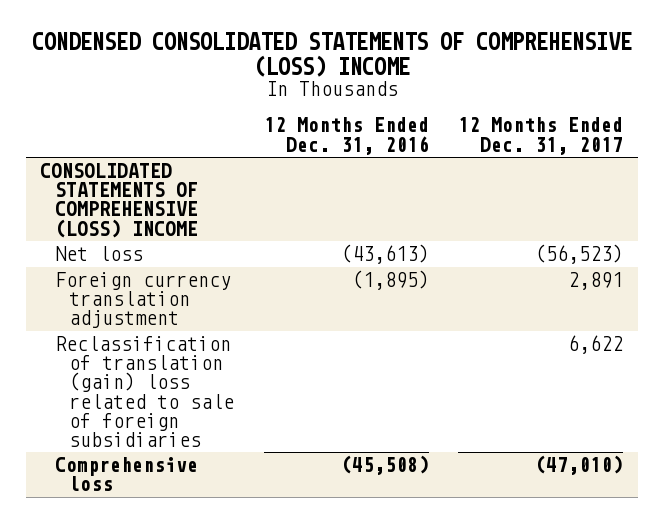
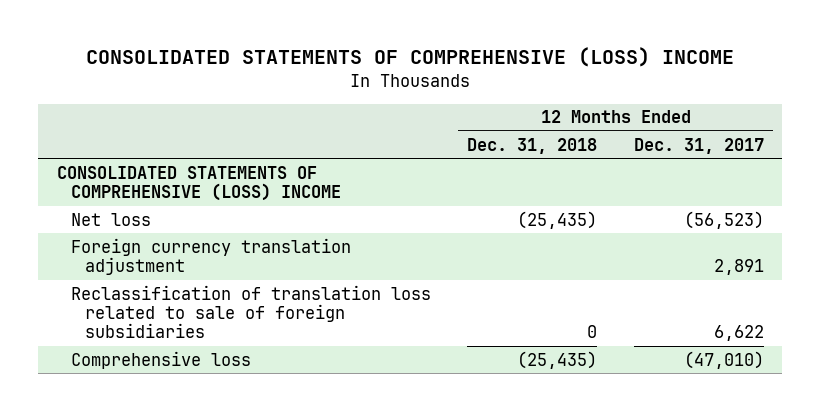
[31,32,632,77] CONDENSED CONSOLIDATED STATEMENTS OF COMPREHENSIVE (LOSS) INCOME -> [86,47,735,68] CONSOLIDATED STATEMENTS OF COMPREHENSIVE (LOSS) INCOME
[263,117,429,155] 12 Months Ended Dec. 31, 2016 -> none
none -> [467,137,598,154] Dec. 31, 2018
[54,336,235,447] Reclassification of translation (gain) loss related to sale of foreign subsidiaries -> [70,284,431,339] Reclassification of translation loss related to sale of foreign subsidiaries

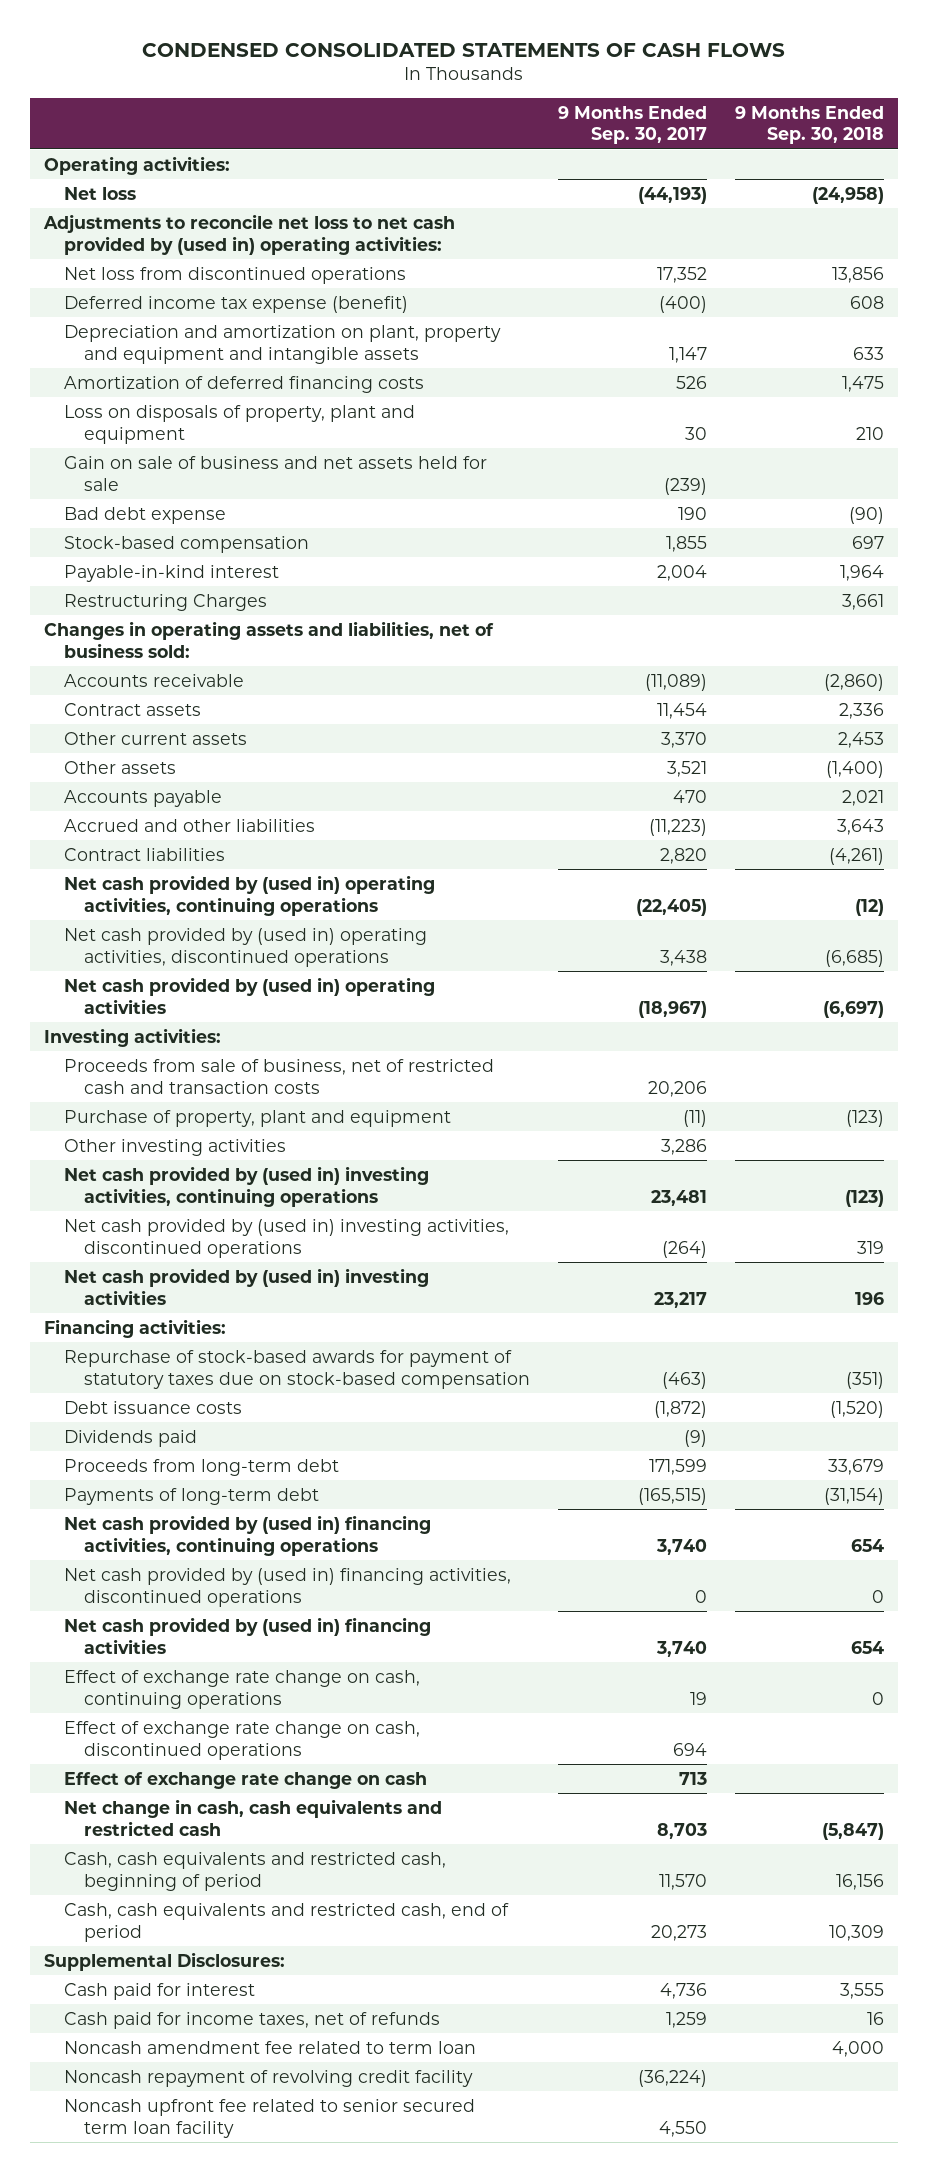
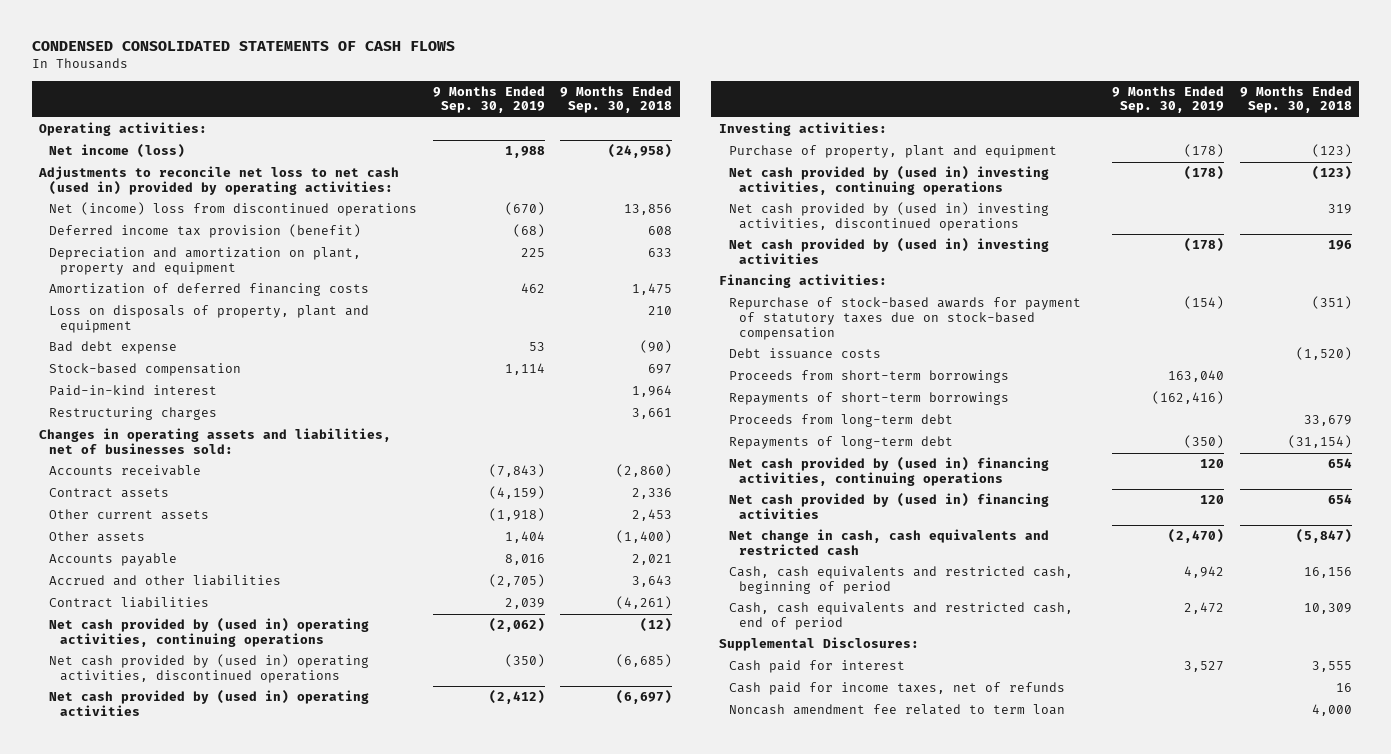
[557,105,707,145] 9 Months Ended Sep. 30, 2017 -> none
none -> [432,85,545,114] 9 Months Ended Sep. 30, 2019
[63,186,136,200] Net loss -> [49,144,186,159] Net income (loss)
[42,213,455,255] Adjustments to reconcile net loss to net cash provided by (used in) operating activities: -> [38,166,400,195] Adjustments to reconcile net loss to net cash (used in) provided by operating activities:
[63,266,406,284] Net loss from discontinued operations -> [49,202,418,217] Net (income) loss from discontinued operations
[63,295,408,313] Deferred income tax expense (benefit) -> [49,224,362,239] Deferred income tax provision (benefit)
[63,324,501,364] Depreciation and amortization on plant, property and equipment and intangible assets -> [49,247,362,275] Depreciation and amortization on plant, property and equipment
[63,455,487,491] Gain on sale of business and net assets held for sale -> none
[63,564,279,582] Payable-in-kind interest -> [49,385,218,397] Paid-in-kind interest
[63,593,267,611] Restructuring Charges -> [49,407,218,421] Restructuring charges
[43,620,494,658] Changes in operating assets and liabilities, net of business sold: -> [39,428,392,454] Changes in operating assets and liabilities, net of businesses sold:
[63,1058,494,1094] Proceeds from sale of business, net of restricted cash and transaction costs -> none
[63,1138,286,1156] Other investing activities -> none
[63,1429,197,1447] Dividends paid -> none
none -> [728,370,1009,384] Proceeds from short-term borrowings
none -> [728,392,1009,406] Repayments of short-term borrowings
[63,1487,319,1505] Payments of long-term debt -> [728,436,953,450] Repayments of long-term debt
[63,1567,511,1607] Net cash provided by (used in) financing activities, discontinued operations -> none
[63,1669,420,1709] Effect of exchange rate change on cash, continuing operations -> none
[63,1720,420,1760] Effect of exchange rate change on cash, discontinued operations -> none
[63,1771,427,1789] Effect of exchange rate change on cash -> none
[63,2069,473,2087] Noncash repayment of revolving credit facility -> none
[63,2098,475,2138] Noncash upfront fee related to senior secured term loan facility -> none

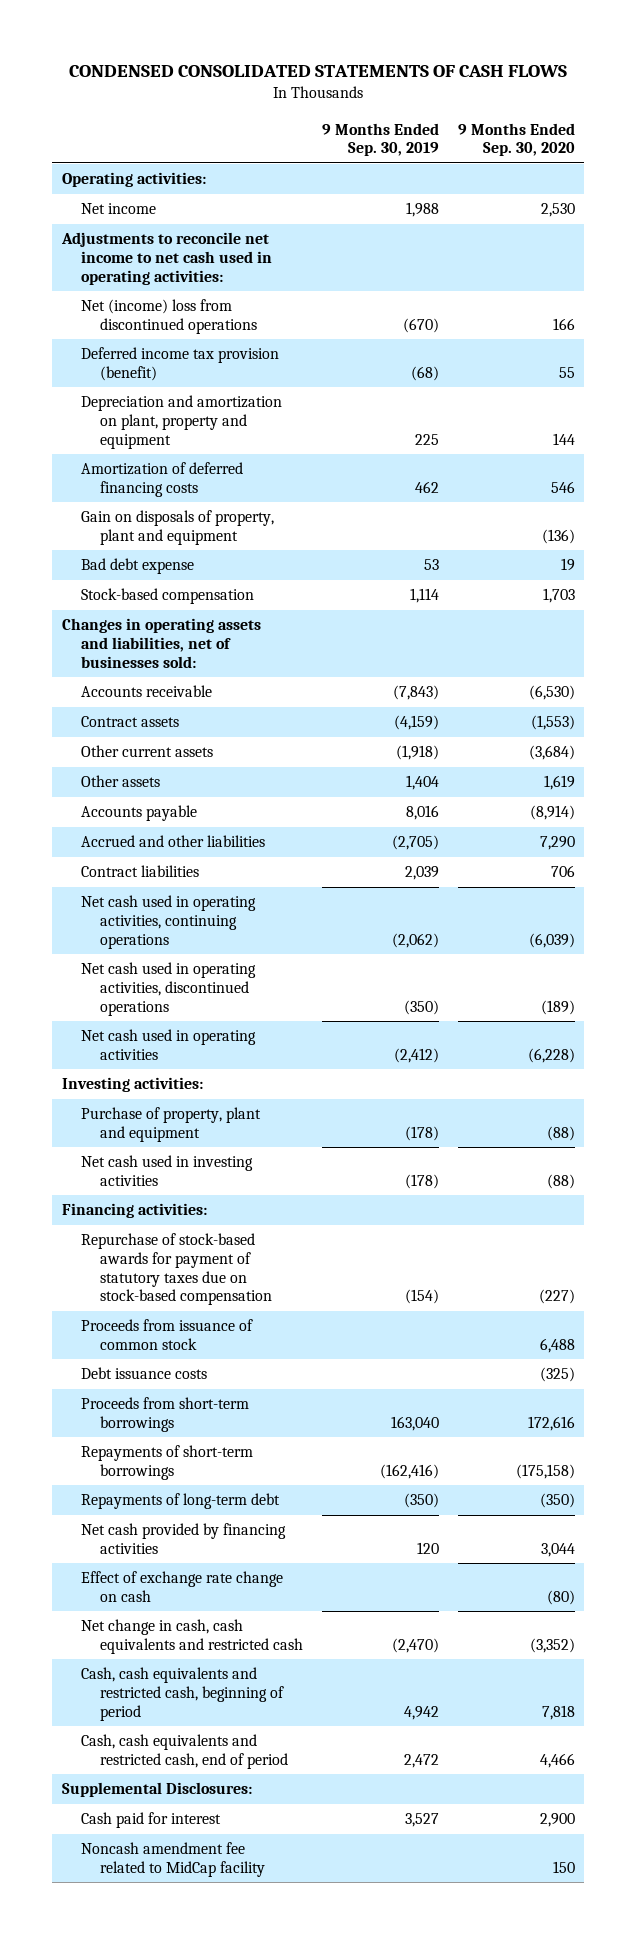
[560,85,673,114] 9 Months Ended Sep. 30, 2018 -> none
none -> [457,122,575,157] 9 Months Ended Sep. 30, 2020
[49,144,186,159] Net income (loss) -> [80,203,156,215] Net income
[38,166,400,195] Adjustments to reconcile net loss to net cash (used in) provided by operating activities: -> [60,232,272,285] Adjustments to reconcile net income to net cash used in operating activities:
[49,305,370,333] Loss on disposals of property, plant and equipment -> [80,510,274,545] Gain on disposals of property, plant and equipment
[49,385,218,397] Paid-in-kind interest -> none
[49,407,218,421] Restructuring charges -> none
[49,618,370,647] Net cash provided by (used in) operating activities, continuing operations -> [80,895,256,949] Net cash used in operating activities, continuing operations
[49,654,370,683] Net cash provided by (used in) operating activities, discontinued operations -> [80,962,256,1016] Net cash used in operating activities, discontinued operations
[49,690,370,716] Net cash provided by (used in) operating activities -> [80,1029,256,1060] Net cash used in operating activities
[728,166,1049,195] Net cash provided by (used in) investing activities, continuing operations -> none
[728,202,1049,231] Net cash provided by (used in) investing activities, discontinued operations -> none
[728,238,1049,264] Net cash provided by (used in) investing activities -> [80,1155,253,1186] Net cash used in investing activities
none -> [80,1319,253,1350] Proceeds from issuance of common stock
[728,414,953,428] Proceeds from long-term debt -> none
[728,457,1049,486] Net cash provided by (used in) financing activities, continuing operations -> none
[728,493,1049,519] Net cash provided by (used in) financing activities -> [80,1523,286,1554] Net cash provided by financing activities
none -> [80,1571,283,1602] Effect of exchange rate change on cash
[728,682,1065,696] Cash paid for income taxes, net of refunds -> none
[728,704,1065,716] Noncash amendment fee related to term loan -> [80,1842,265,1877] Noncash amendment fee related to MidCap facility

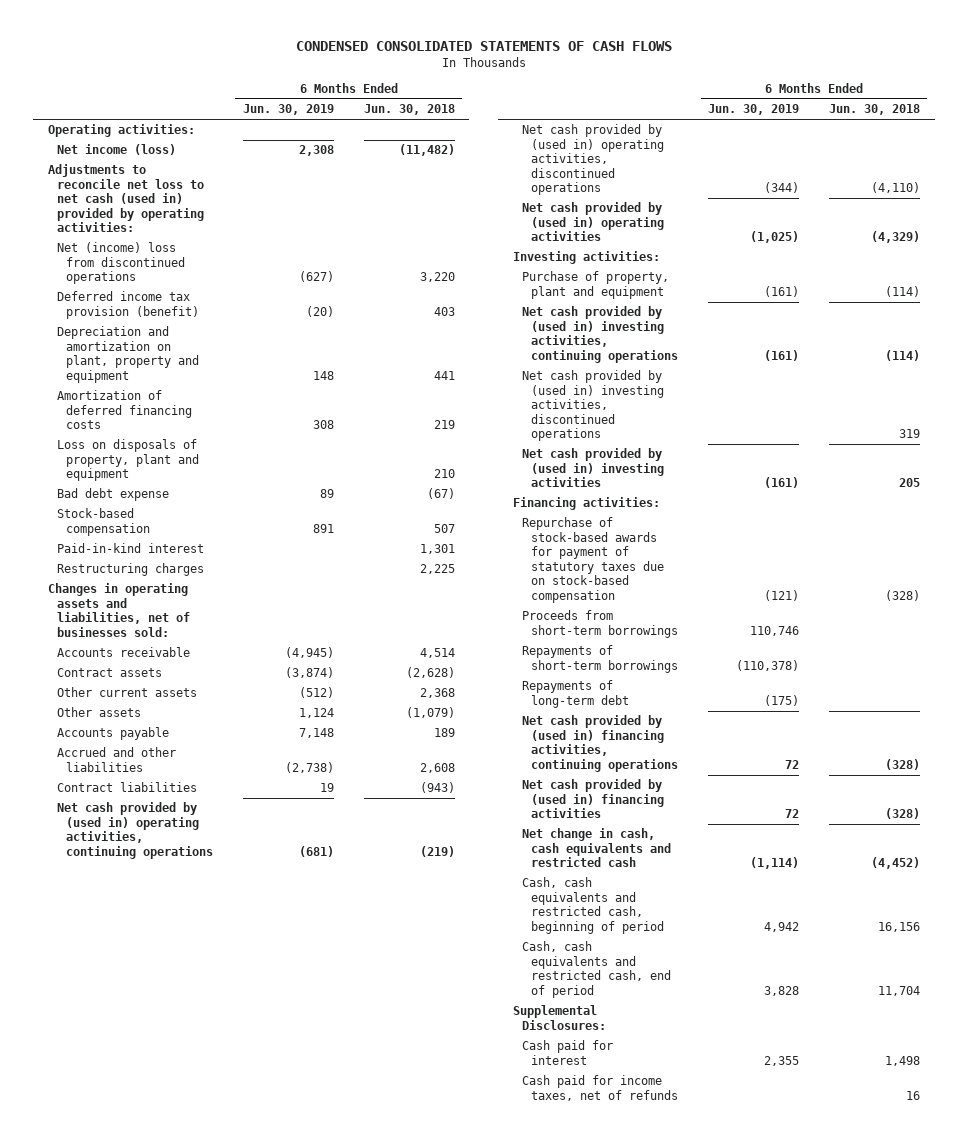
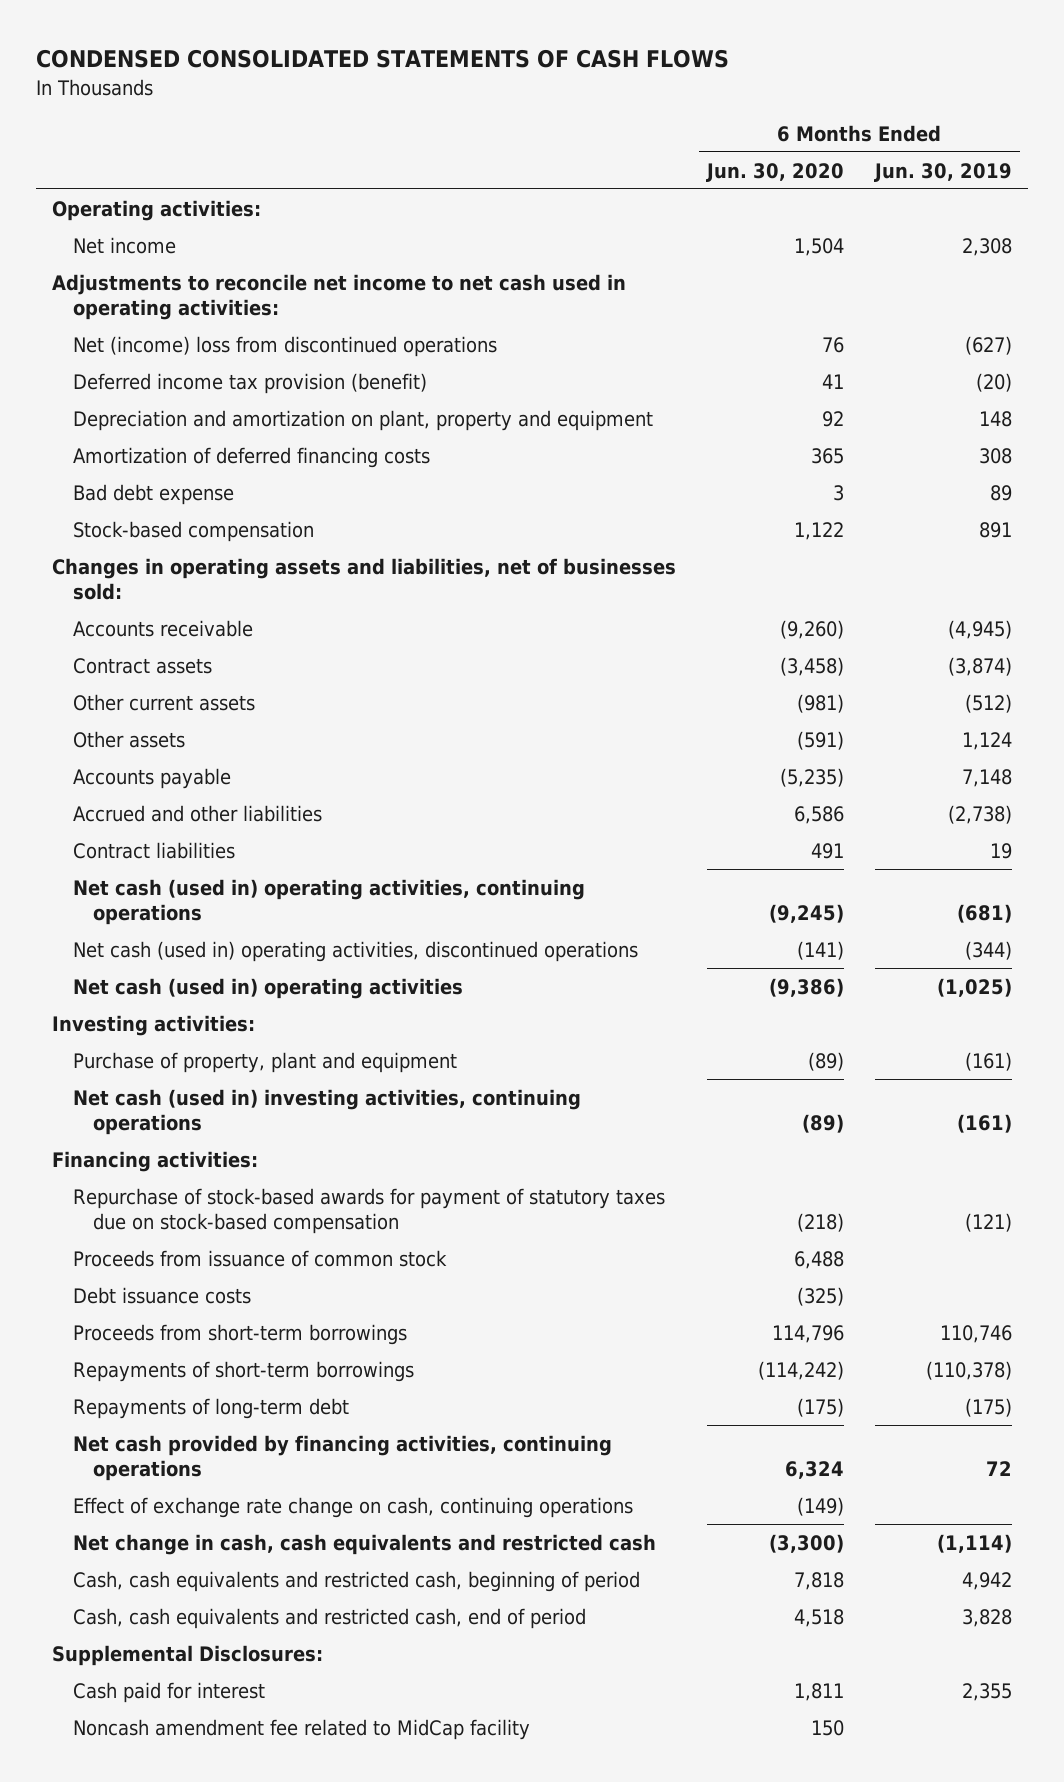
[363,104,455,116] Jun. 30, 2018 -> none
none -> [705,162,844,182] Jun. 30, 2020
[57,144,177,156] Net income (loss) -> [72,236,176,254] Net income
[48,164,205,233] Adjustments to reconcile net loss to net cash (used in) provided by operating activities: -> [51,273,626,321] Adjustments to reconcile net income to net cash used in operating activities:
[57,439,200,482] Loss on disposals of property, plant and equipment -> none
[57,543,205,554] Paid-in-kind interest -> none
[57,563,205,577] Restructuring charges -> none
[57,802,214,859] Net cash provided by (used in) operating activities, continuing operations -> [72,878,585,926] Net cash (used in) operating activities, continuing operations
[522,124,665,196] Net cash provided by (used in) operating activities, discontinued operations -> [72,940,638,962] Net cash (used in) operating activities, discontinued operations
[522,202,665,242] Net cash provided by (used in) operating activities -> [72,977,463,999] Net cash (used in) operating activities
[522,306,679,363] Net cash provided by (used in) investing activities, continuing operations -> none
[522,370,665,442] Net cash provided by (used in) investing activities, discontinued operations -> none
[522,448,665,488] Net cash provided by (used in) investing activities -> [72,1088,581,1136] Net cash (used in) investing activities, continuing operations
none -> [72,1249,447,1267] Proceeds from issuance of common stock
none -> [72,1286,251,1304] Debt issuance costs
[522,715,679,772] Net cash provided by (used in) financing activities, continuing operations -> none
[522,779,665,819] Net cash provided by (used in) financing activities -> [72,1434,612,1482] Net cash provided by financing activities, continuing operations
none -> [72,1496,633,1518] Effect of exchange rate change on cash, continuing operations
[522,1075,679,1101] Cash paid for income taxes, net of refunds -> none
none -> [72,1718,530,1740] Noncash amendment fee related to MidCap facility

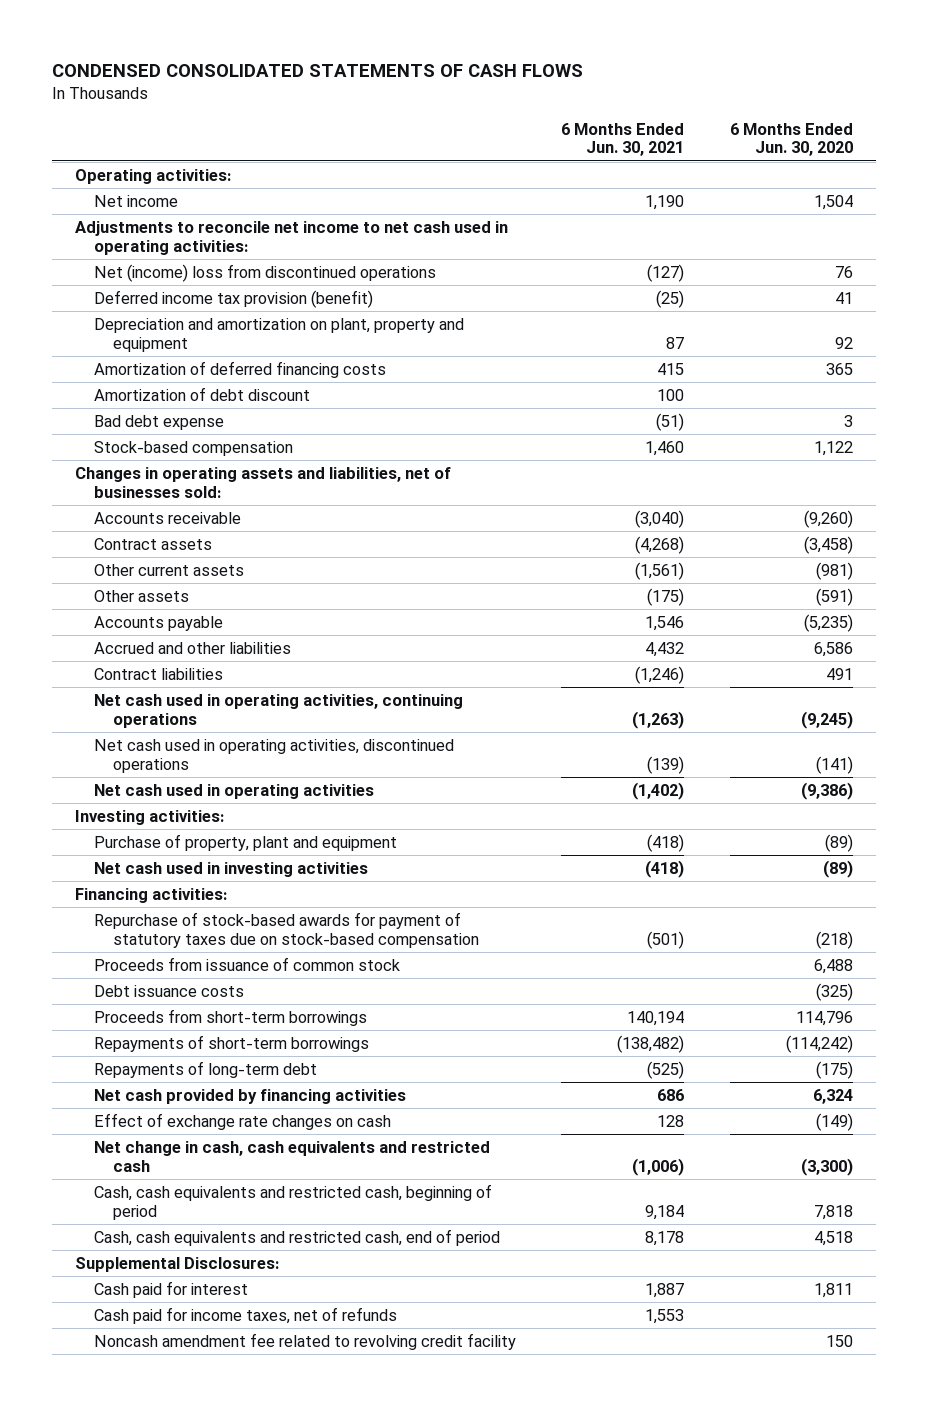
[874,162,1013,182] Jun. 30, 2019 -> none
none -> [561,122,685,157] 6 Months Ended Jun. 30, 2021
none -> [94,386,311,401] Amortization of debt discount
[72,878,585,926] Net cash (used in) operating activities, continuing operations -> [94,693,464,728] Net cash used in operating activities, continuing operations
[72,940,638,962] Net cash (used in) operating activities, discontinued operations -> [94,738,455,773] Net cash used in operating activities, discontinued operations
[72,977,463,999] Net cash (used in) operating activities -> [94,783,375,799] Net cash used in operating activities
[72,1088,581,1136] Net cash (used in) investing activities, continuing operations -> [94,861,369,877] Net cash used in investing activities
[72,1434,612,1482] Net cash provided by financing activities, continuing operations -> [94,1088,407,1104] Net cash provided by financing activities
[72,1496,633,1518] Effect of exchange rate change on cash, continuing operations -> [94,1112,392,1130] Effect of exchange rate changes on cash
none -> [94,1306,398,1324] Cash paid for income taxes, net of refunds
[72,1718,530,1740] Noncash amendment fee related to MidCap facility -> [94,1332,517,1350] Noncash amendment fee related to revolving credit facility

